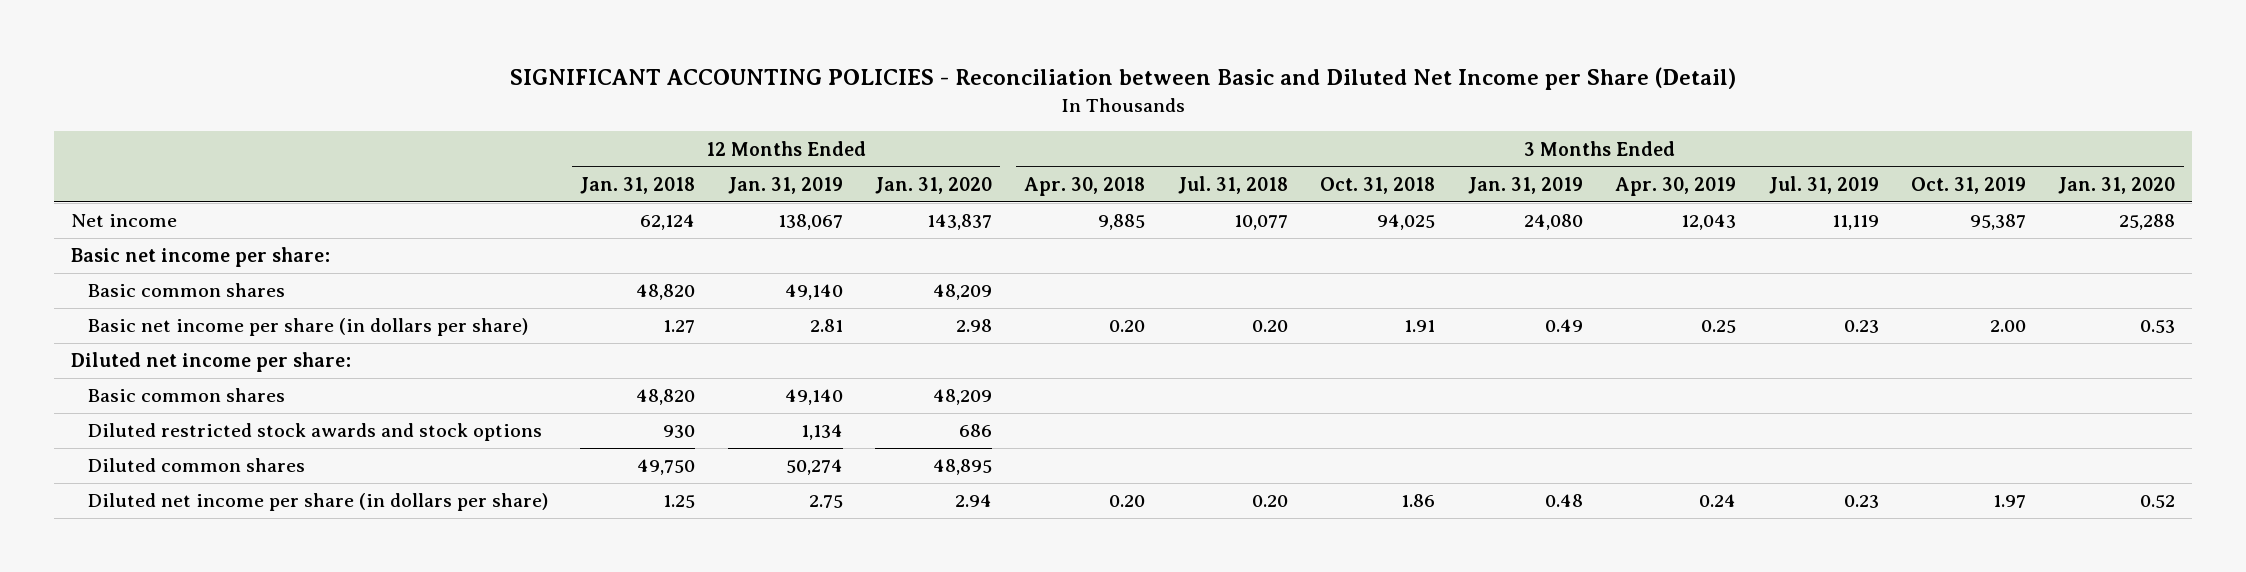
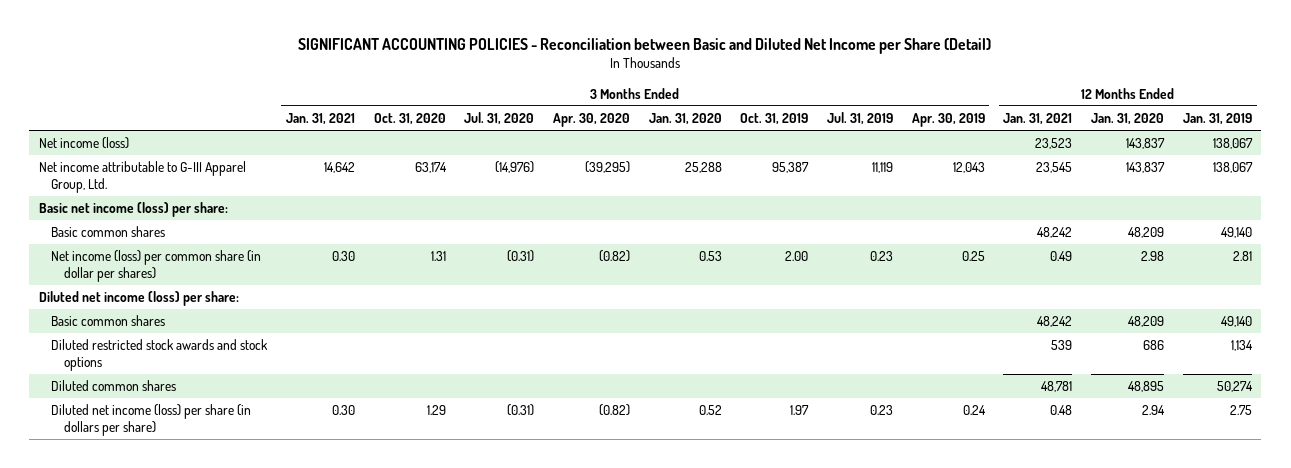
[580,176,696,194] Jan. 31, 2018 -> none
[1024,176,1146,196] Apr. 30, 2018 -> none
[1177,175,1288,194] Jul. 31, 2018 -> none
[1320,176,1436,194] Oct. 31, 2018 -> none
[1467,176,1583,194] Jan. 31, 2019 -> none
none -> [285,112,355,125] Jan. 31, 2021
none -> [373,112,446,125] Oct. 31, 2020
none -> [464,111,535,125] Jul. 31, 2020
none -> [552,112,630,127] Apr. 30, 2020
none -> [1003,112,1073,125] Jan. 31, 2021
none -> [38,136,129,149] Net income (loss)
[70,214,177,228] Net income -> [38,160,246,193] Net income attributable to G-III Apparel Group, Ltd.
[70,247,330,268] Basic net income per share: -> [38,201,228,217] Basic net income (loss) per share:
[87,318,528,337] Basic net income per share (in dollars per share) -> [51,249,262,282] Net income (loss) per common share (in dollar per shares)
[70,352,351,373] Diluted net income per share: -> [38,290,239,306] Diluted net income (loss) per share:
[87,493,548,512] Diluted net income per share (in dollars per share) -> [51,403,252,436] Diluted net income (loss) per share (in dollars per share)

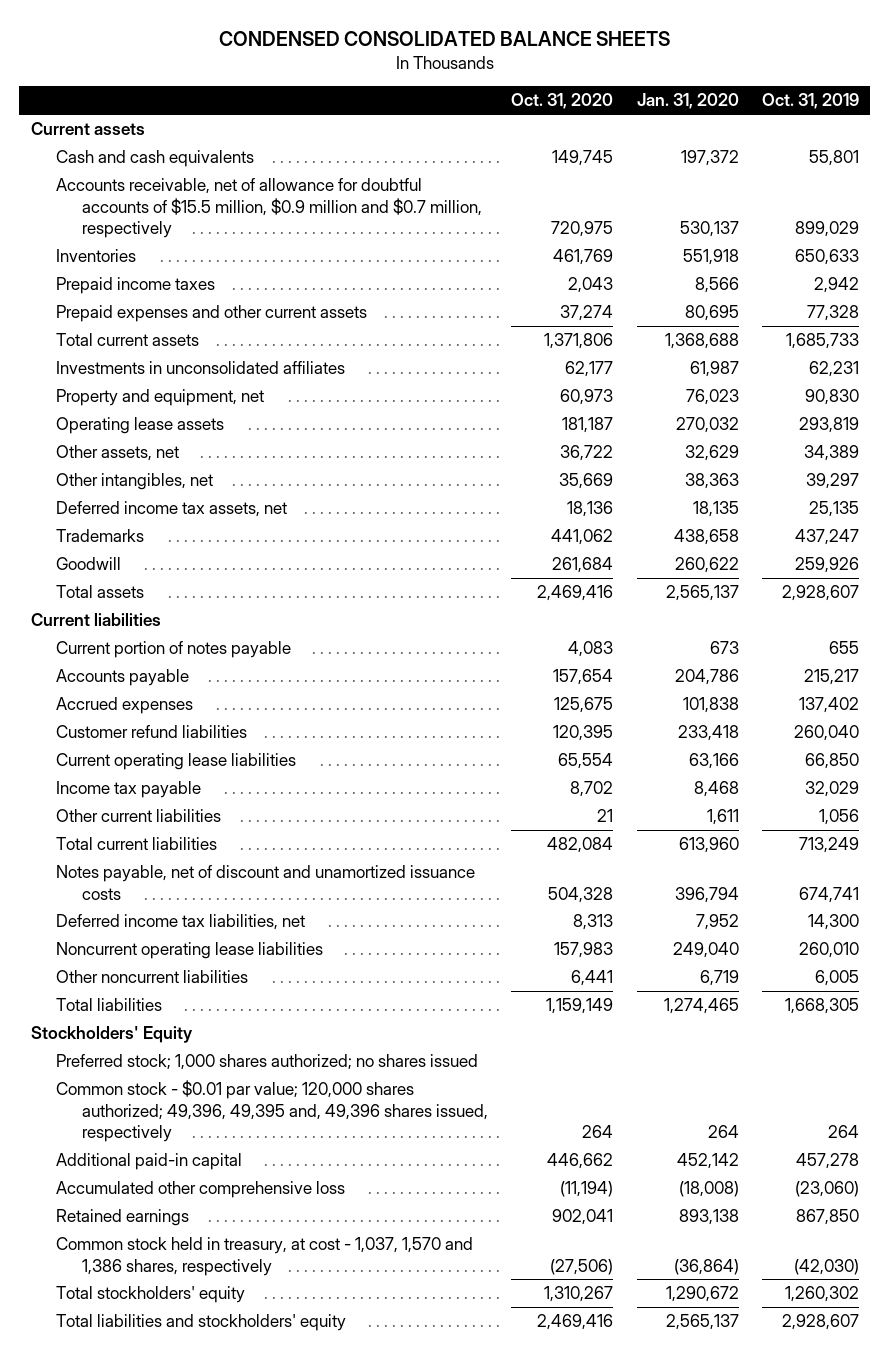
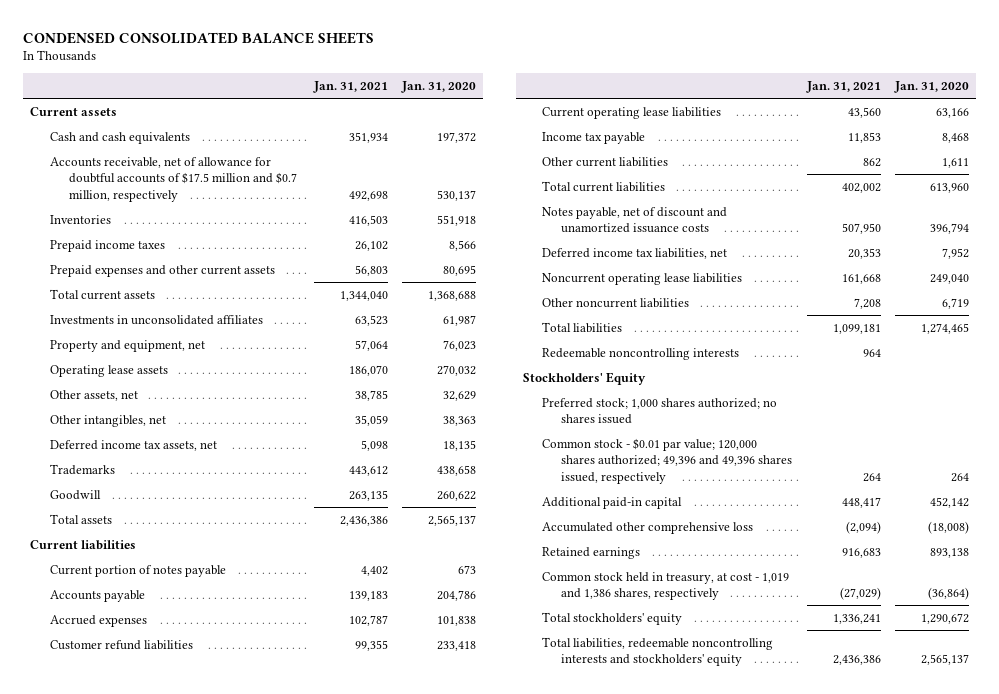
[511,93,614,110] Oct. 31, 2020 -> none
[761,93,859,110] Oct. 31, 2019 -> none
none -> [313,80,389,93] Jan. 31, 2021
[56,178,483,238] Accounts receivable, net of allowance for doubtful accounts of $15.5 million, $0.9 million and $0.7 million, respectively -> [49,156,297,202] Accounts receivable, net of allowance for doubtful accounts of $17.5 million and $0.7 million, respectively
none -> [542,347,740,360] Redeemable noncontrolling interests
[56,1080,489,1142] Common stock - $0.01 par value; 120,000 shares authorized; 49,396, 49,395 and, 49,396 shares issued, respectively -> [542,437,793,484] Common stock - $0.01 par value; 120,000 shares authorized; 49,396 and 49,396 shares issued, respectively
[56,1237,474,1276] Common stock held in treasury, at cost - 1,037, 1,570 and 1,386 shares, respectively -> [542,571,790,601] Common stock held in treasury, at cost - 1,019 and 1,386 shares, respectively
[56,1314,347,1332] Total liabilities and stockholders' equity -> [542,636,774,667] Total liabilities, redeemable noncontrolling interests and stockholders' equity

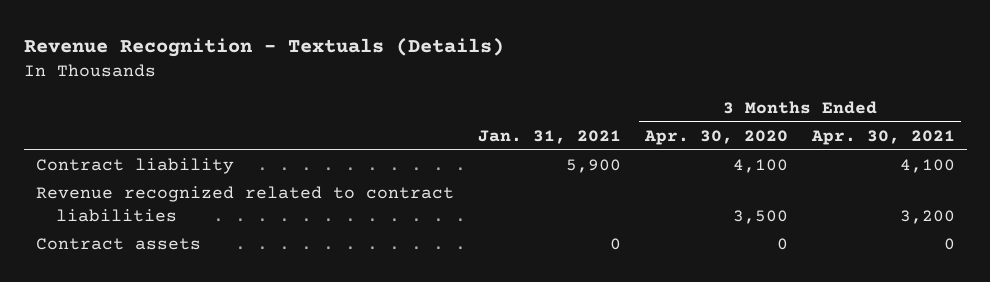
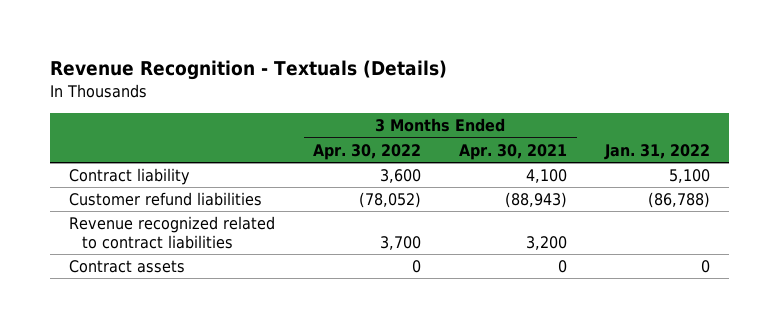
[477,129,621,144] Jan. 31, 2021 -> none
[643,129,788,145] Apr. 30, 2020 -> none
none -> [313,143,422,160] Apr. 30, 2022
none -> [604,143,711,160] Jan. 31, 2022
none -> [69,192,263,207] Customer refund liabilities

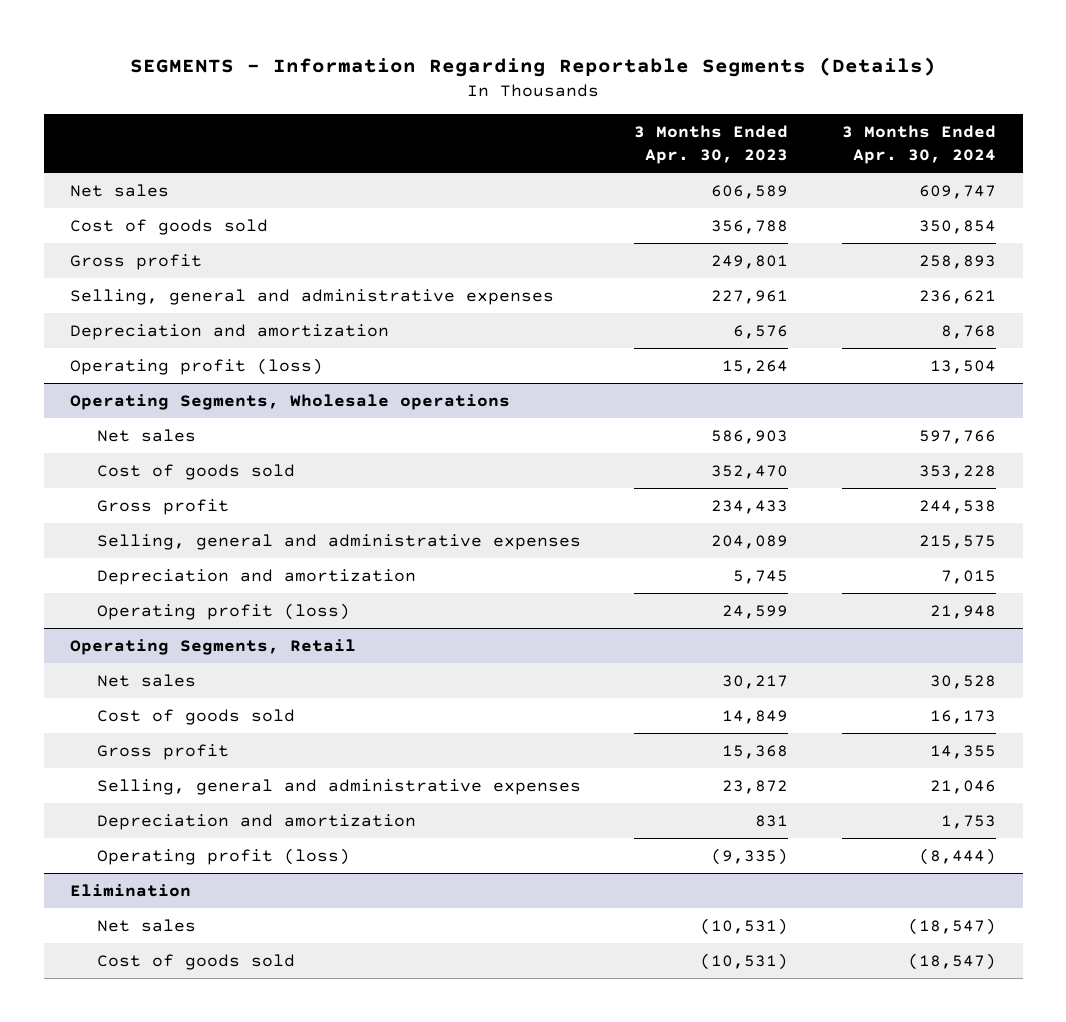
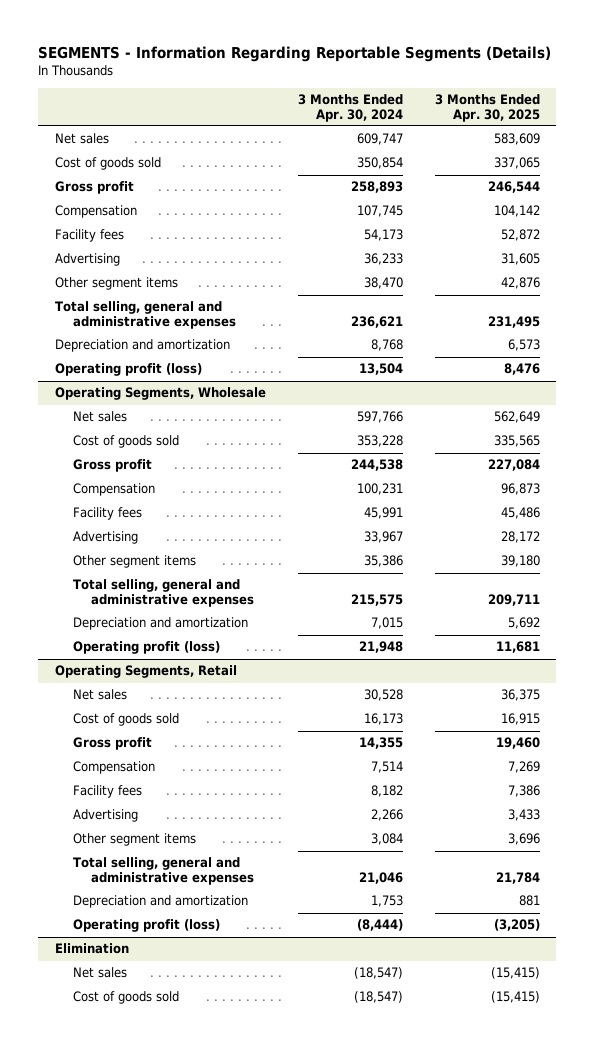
[634,125,789,165] 3 Months Ended Apr. 30, 2023 -> none
none -> [435,94,541,122] 3 Months Ended Apr. 30, 2025
none -> [54,205,137,219] Compensation
none -> [54,229,124,243] Facility fees
none -> [54,253,120,267] Advertising
none -> [54,277,178,291] Other segment items
[70,288,555,305] Selling, general and administrative expenses -> [54,301,237,329] Total selling, general and administrative expenses
[70,393,511,410] Operating Segments, Wholesale operations -> [54,387,266,401] Operating Segments, Wholesale
none -> [73,483,156,497] Compensation
none -> [73,507,143,521] Facility fees
none -> [73,531,139,545] Advertising
none -> [73,555,197,569] Other segment items
[96,533,581,550] Selling, general and administrative expenses -> [73,579,255,607] Total selling, general and administrative expenses
none -> [73,761,156,775] Compensation
none -> [73,785,143,799] Facility fees
none -> [73,809,139,823] Advertising
none -> [73,833,197,847] Other segment items
[96,778,581,795] Selling, general and administrative expenses -> [73,857,255,885] Total selling, general and administrative expenses

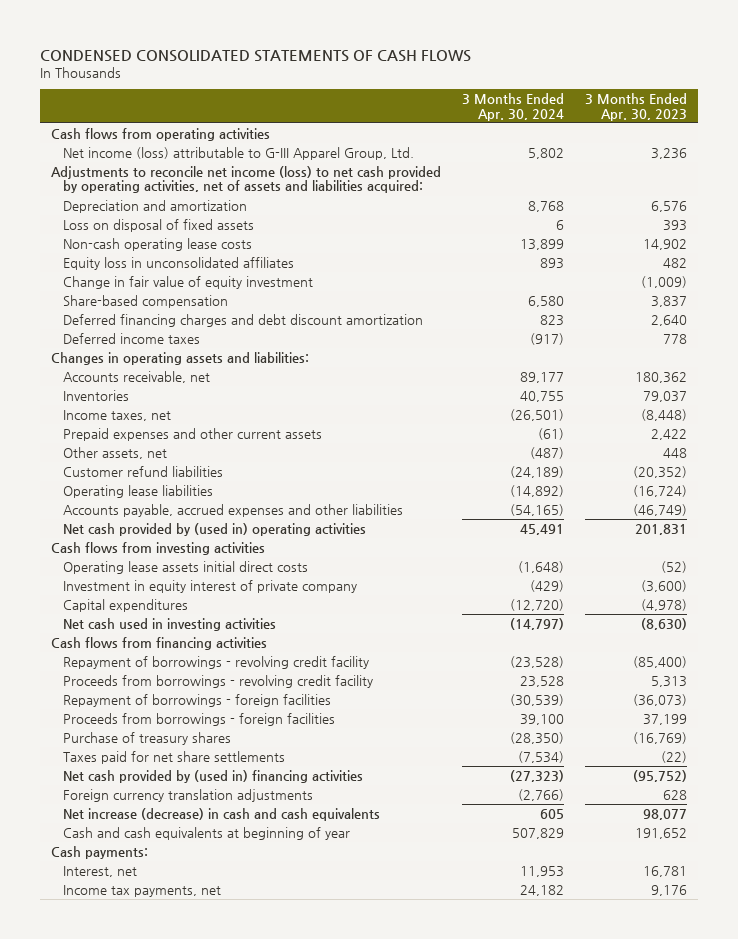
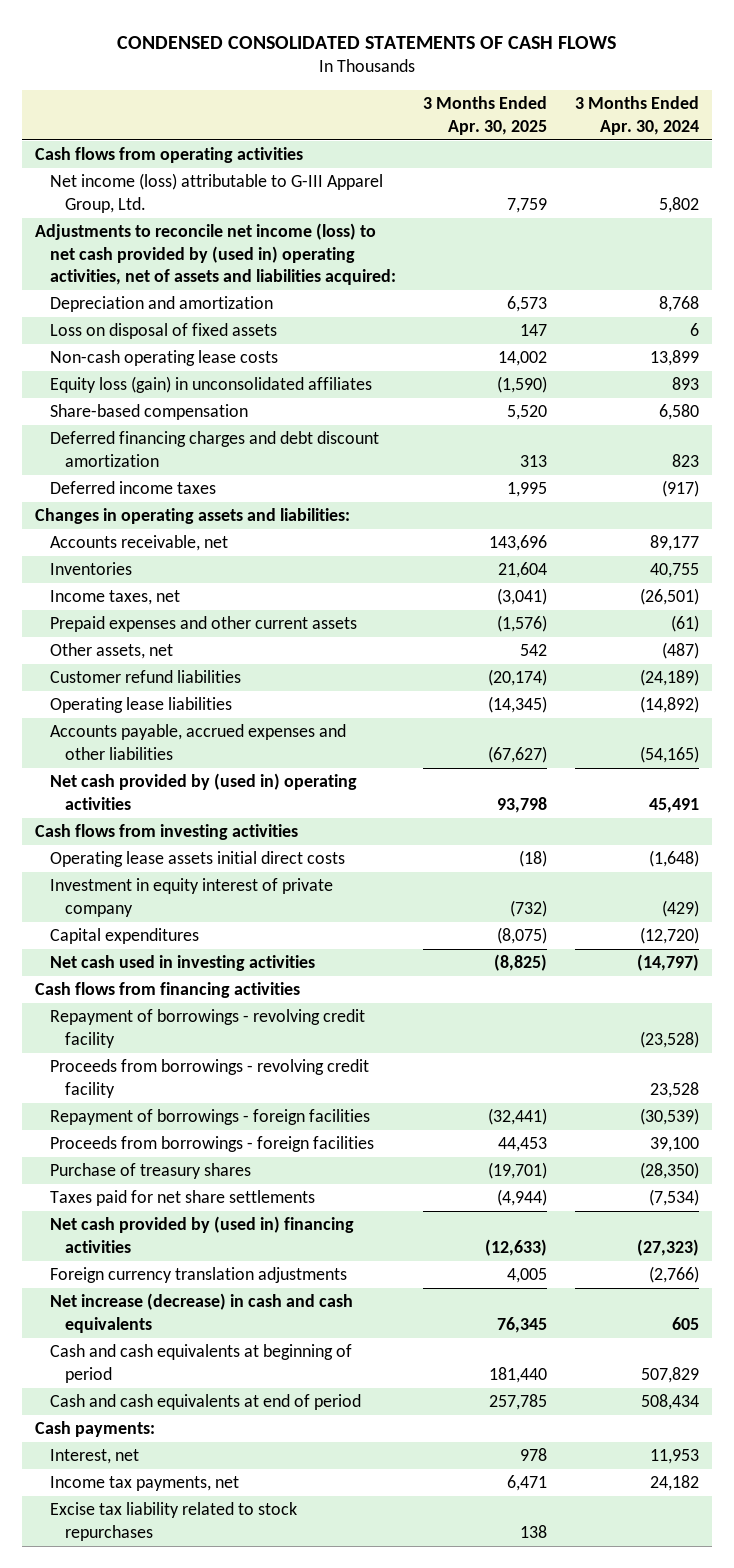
[585,93,688,121] 3 Months Ended Apr. 30, 2023 -> none
none -> [423,96,548,135] 3 Months Ended Apr. 30, 2025
[50,165,441,194] Adjustments to reconcile net income (loss) to net cash provided by operating activities, net of assets and liabilities acquired: -> [35,223,396,286] Adjustments to reconcile net income (loss) to net cash provided by (used in) operating activities, net of assets and liabilities acquired:
[62,275,313,289] Change in fair value of equity investment -> none
[62,256,294,270] Equity loss in unconsolidated affiliates -> [49,376,372,394] Equity loss (gain) in unconsolidated affiliates
[62,826,350,840] Cash and cash equivalents at beginning of year -> [49,1344,352,1383] Cash and cash equivalents at beginning of period
none -> [49,1394,361,1411] Cash and cash equivalents at end of period
none -> [49,1502,297,1541] Excise tax liability related to stock repurchases

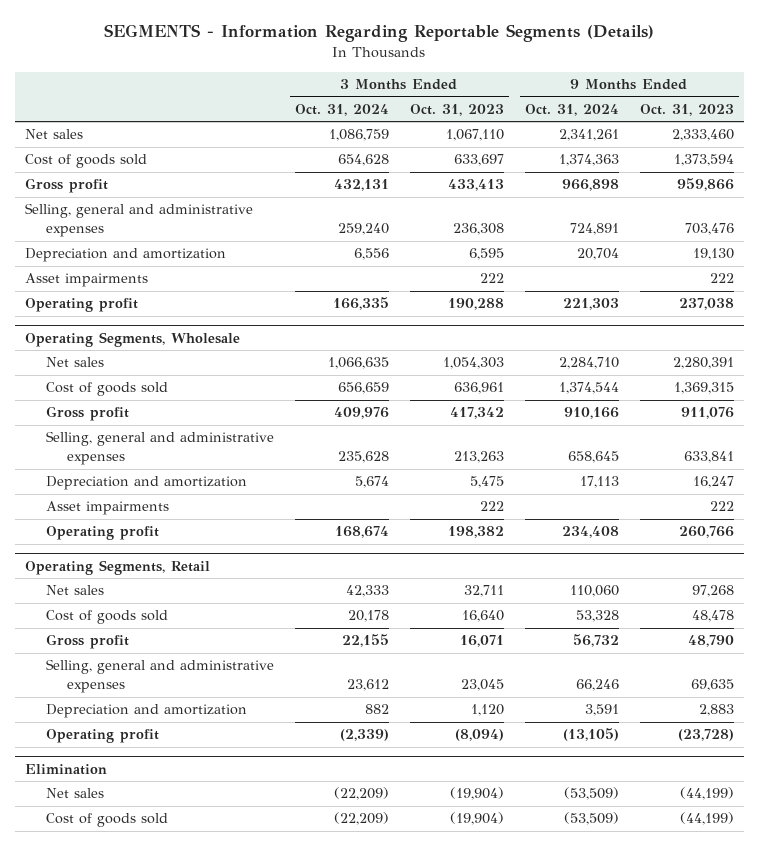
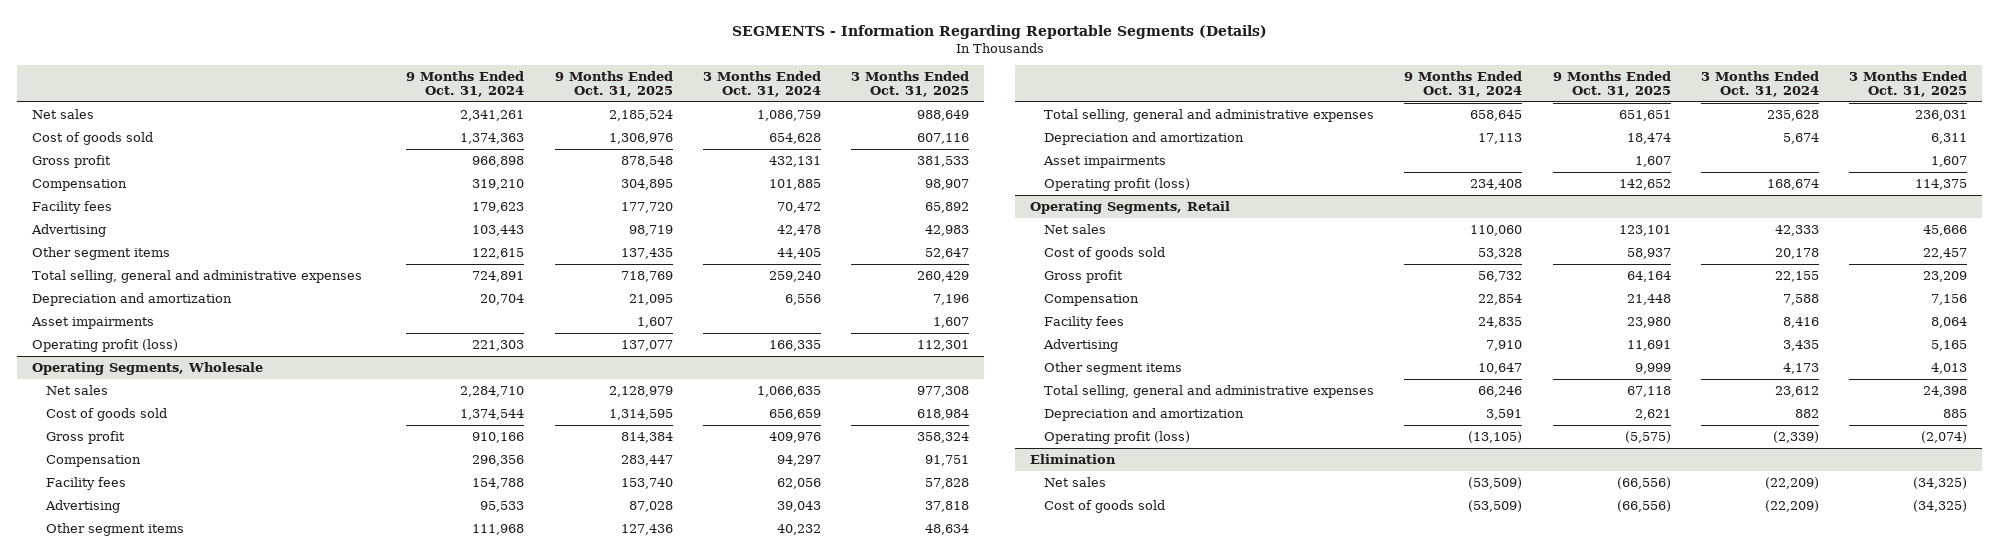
[409,104,504,117] Oct. 31, 2023 -> none
[639,104,734,117] Oct. 31, 2023 -> none
none -> [554,70,673,98] 9 Months Ended Oct. 31, 2025
none -> [851,70,970,98] 3 Months Ended Oct. 31, 2025
none -> [32,178,128,191] Compensation
none -> [32,200,113,214] Facility fees
none -> [31,223,107,237] Advertising
none -> [32,246,171,260] Other segment items
[25,203,254,238] Selling, general and administrative expenses -> [32,269,363,283] Total selling, general and administrative expenses
[25,298,139,313] Operating profit -> [32,338,179,352] Operating profit (loss)
none -> [46,454,142,467] Compensation
none -> [46,476,127,490] Facility fees
none -> [45,499,121,513] Advertising
none -> [46,522,185,536] Other segment items
[45,431,274,466] Selling, general and administrative expenses -> [1044,108,1375,122] Total selling, general and administrative expenses
[45,526,159,541] Operating profit -> [1044,177,1191,191] Operating profit (loss)
none -> [1044,293,1140,306] Compensation
none -> [1044,315,1125,329] Facility fees
none -> [1043,338,1119,352] Advertising
none -> [1044,361,1183,375] Other segment items
[45,659,274,694] Selling, general and administrative expenses -> [1044,384,1375,398] Total selling, general and administrative expenses
[45,729,159,744] Operating profit -> [1044,430,1191,444] Operating profit (loss)

